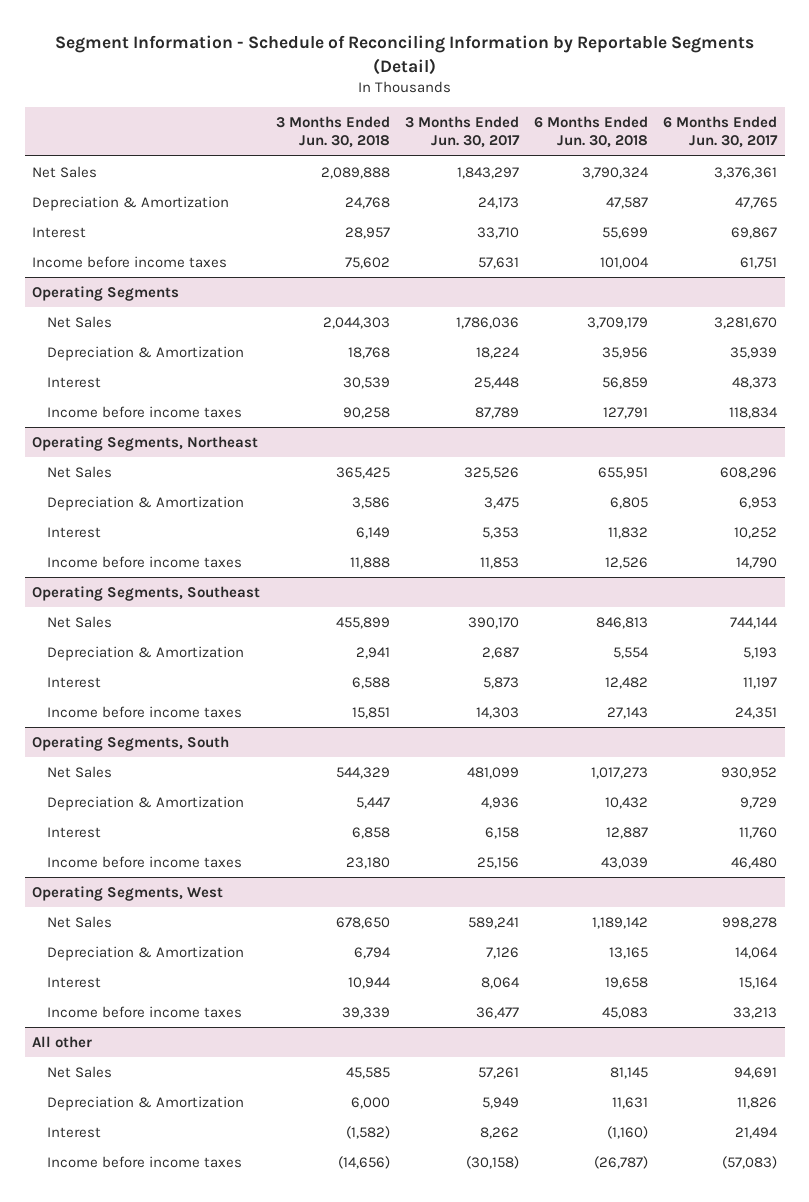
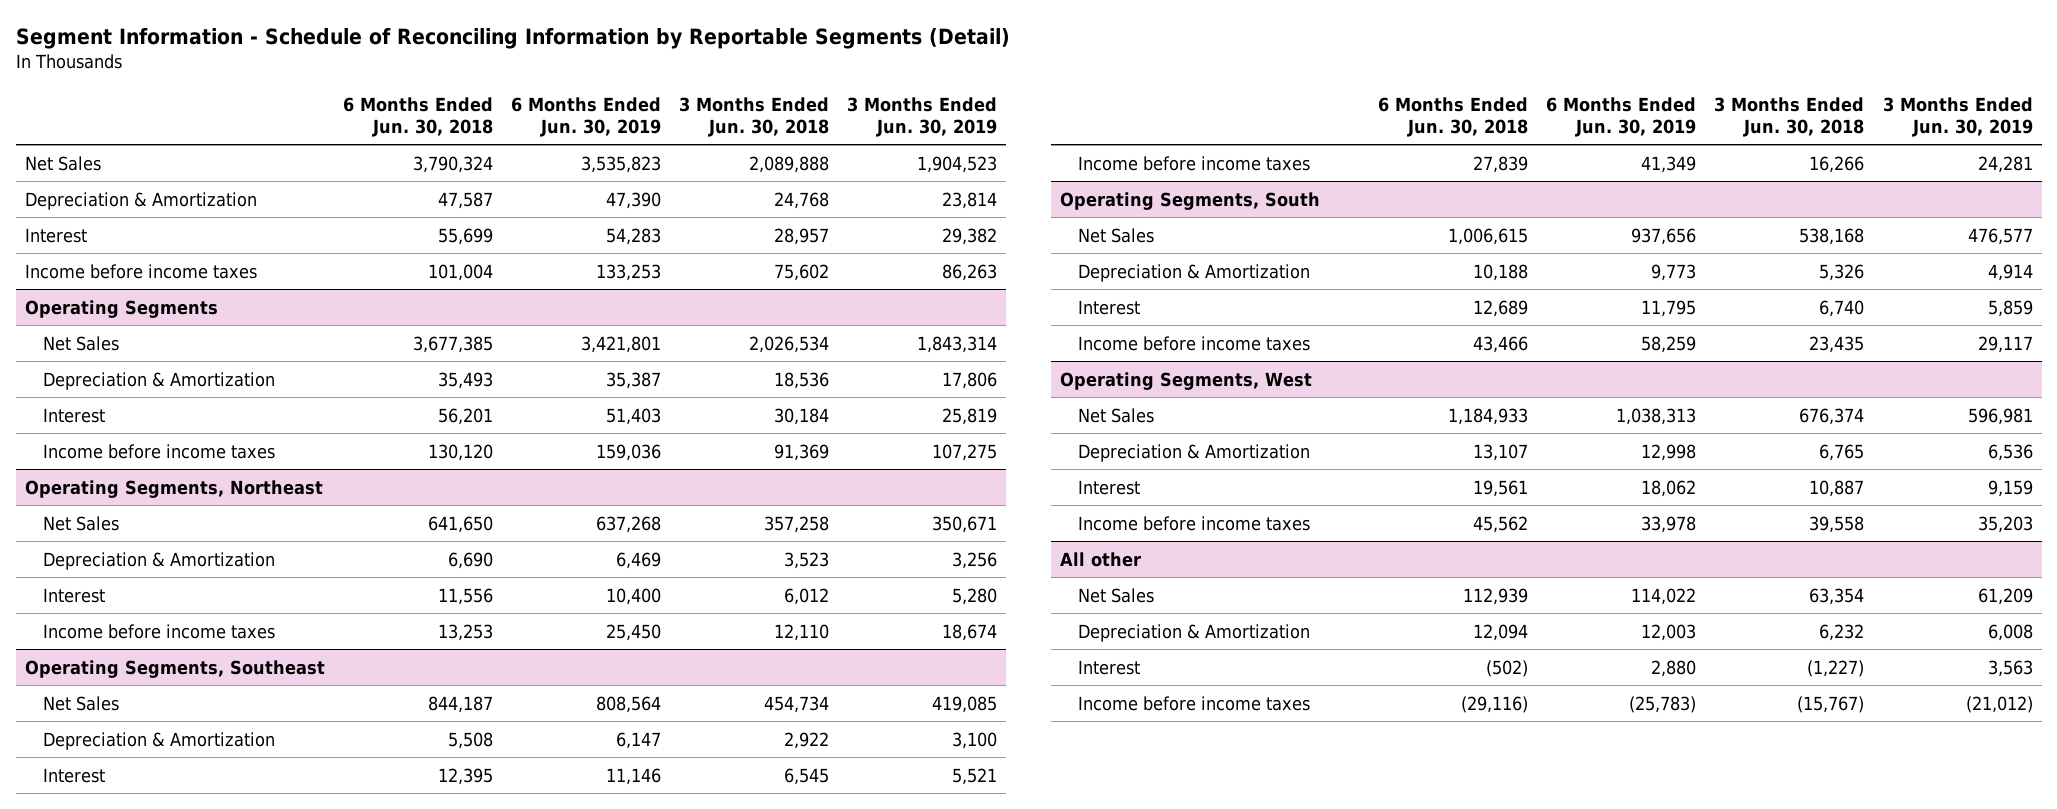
[404,115,520,149] 3 Months Ended Jun. 30, 2017 -> none
[662,115,778,149] 6 Months Ended Jun. 30, 2017 -> none
none -> [510,96,661,137] 6 Months Ended Jun. 30, 2019
none -> [847,96,998,137] 3 Months Ended Jun. 30, 2019
[322,316,390,329] 2,044,303 -> [749,335,830,353] 2,026,534
[586,316,648,329] 3,709,179 -> [412,335,493,353] 3,677,385
[347,346,390,359] 18,768 -> [774,371,830,389] 18,536
[601,346,648,359] 35,956 -> [437,371,493,389] 35,493
[342,376,390,389] 30,539 -> [774,407,830,425] 30,184
[601,376,648,389] 56,859 -> [437,407,493,425] 56,201
[342,406,390,419] 90,258 -> [774,443,830,461] 91,369
[602,406,648,419] 127,791 -> [427,443,493,461] 130,120
[335,466,390,479] 365,425 -> [764,515,830,533] 357,258
[597,466,648,479] 655,951 -> [427,515,493,533] 641,650
[351,496,390,509] 3,586 -> [784,551,830,569] 3,523
[609,496,648,509] 6,805 -> [447,551,493,569] 6,690
[355,526,390,539] 6,149 -> [784,587,830,605] 6,012
[607,526,648,539] 11,832 -> [437,587,493,605] 11,556
[349,556,390,569] 11,888 -> [774,623,830,641] 12,110
[604,556,648,569] 12,526 -> [437,623,493,641] 13,253
[335,616,390,629] 455,899 -> [764,695,830,713] 454,734
[595,616,648,629] 846,813 -> [427,695,493,713] 844,187
[355,646,390,659] 2,941 -> [784,731,830,749] 2,922
[612,646,649,659] 5,554 -> [447,731,493,749] 5,508
[351,676,390,689] 6,588 -> [784,767,830,785] 6,545
[604,676,648,689] 12,482 -> [437,767,493,785] 12,395
[351,706,390,719] 15,851 -> [1809,155,1865,173] 16,266
[606,706,648,719] 27,143 -> [1473,155,1529,173] 27,839
[335,766,390,779] 544,329 -> [1799,227,1865,245] 538,168
[590,766,648,779] 1,017,273 -> [1448,227,1529,245] 1,006,615
[355,796,390,809] 5,447 -> [1819,263,1865,281] 5,326
[604,796,648,809] 10,432 -> [1473,263,1529,281] 10,188
[351,826,390,839] 6,858 -> [1819,299,1865,317] 6,740
[605,826,648,839] 12,887 -> [1473,299,1529,317] 12,689
[345,856,390,869] 23,180 -> [1809,335,1865,353] 23,435
[600,856,648,869] 43,039 -> [1473,335,1529,353] 43,466
[335,916,390,929] 678,650 -> [1799,407,1865,425] 676,374
[591,916,648,929] 1,189,142 -> [1448,407,1529,425] 1,184,933
[353,946,391,959] 6,794 -> [1819,443,1865,461] 6,765
[608,946,648,959] 13,165 -> [1473,443,1529,461] 13,107
[347,976,391,989] 10,944 -> [1809,479,1865,497] 10,887
[604,976,648,989] 19,658 -> [1473,479,1529,497] 19,561
[341,1006,390,1019] 39,339 -> [1809,515,1865,533] 39,558
[601,1006,648,1019] 45,083 -> [1473,515,1529,533] 45,562
[345,1066,390,1079] 45,585 -> [1809,587,1865,605] 63,354
[609,1066,648,1079] 81,145 -> [1463,587,1529,605] 112,939
[350,1096,390,1109] 6,000 -> [1819,623,1865,641] 6,232
[611,1096,648,1109] 11,631 -> [1473,623,1529,641] 12,094
[345,1125,390,1139] (1,582) -> [1807,659,1865,677] (1,227)
[606,1125,648,1139] (1,160) -> [1486,659,1529,677] (502)
[337,1155,390,1169] (14,656) -> [1797,695,1865,713] (15,767)
[593,1155,648,1169] (26,787) -> [1461,695,1529,713] (29,116)

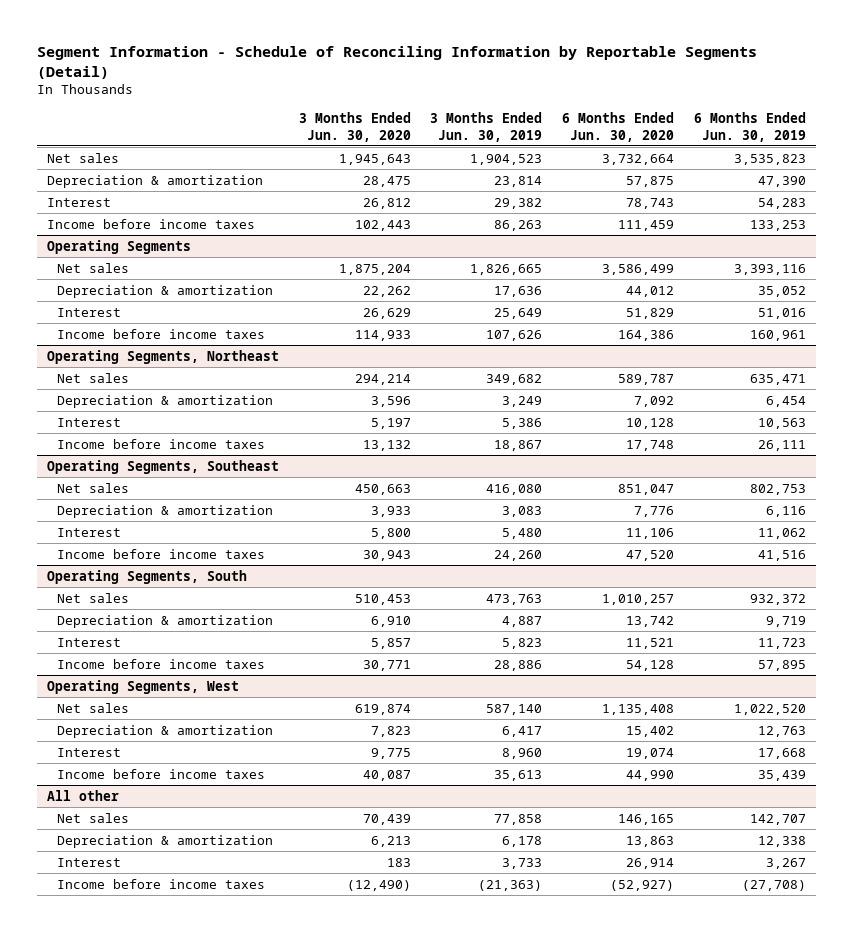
[342,96,493,137] 6 Months Ended Jun. 30, 2018 -> none
[679,96,830,137] 3 Months Ended Jun. 30, 2018 -> none
none -> [298,111,411,142] 3 Months Ended Jun. 30, 2020
none -> [562,111,675,142] 6 Months Ended Jun. 30, 2020
[24,155,101,171] Net Sales -> [46,152,119,163] Net sales
[24,191,257,210] Depreciation & Amortization -> [46,174,263,188] Depreciation & amortization
[42,335,119,351] Net Sales -> [57,262,130,273] Net sales
[580,335,661,353] 3,421,801 -> [733,263,806,275] 3,393,116
[917,335,998,353] 1,843,314 -> [470,263,543,275] 1,826,665
[42,371,275,390] Depreciation & Amortization -> [57,284,274,298] Depreciation & amortization
[605,371,661,389] 35,387 -> [757,285,806,297] 35,052
[942,371,998,389] 17,806 -> [494,285,543,297] 17,636
[605,407,661,425] 51,403 -> [757,307,806,319] 51,016
[942,407,998,425] 25,819 -> [494,307,543,319] 25,649
[595,443,661,461] 159,036 -> [749,329,806,341] 160,961
[932,443,998,461] 107,275 -> [486,329,543,341] 107,626
[42,515,119,531] Net Sales -> [57,372,130,383] Net sales
[595,515,661,533] 637,268 -> [749,373,806,385] 635,471
[932,515,998,533] 350,671 -> [486,373,543,385] 349,682
[42,551,275,570] Depreciation & Amortization -> [57,394,274,408] Depreciation & amortization
[615,551,661,569] 6,469 -> [765,395,806,407] 6,454
[952,551,998,569] 3,256 -> [502,395,543,407] 3,249
[605,587,661,605] 10,400 -> [757,417,806,429] 10,563
[952,587,998,605] 5,280 -> [502,417,543,429] 5,386
[605,623,661,641] 25,450 -> [757,439,806,451] 26,111
[942,623,998,641] 18,674 -> [494,439,543,451] 18,867
[42,695,119,711] Net Sales -> [57,482,130,493] Net sales
[595,695,661,713] 808,564 -> [749,483,806,495] 802,753
[932,695,998,713] 419,085 -> [486,483,543,495] 416,080
[42,731,275,750] Depreciation & Amortization -> [57,504,274,518] Depreciation & amortization
[615,731,661,749] 6,147 -> [765,505,806,517] 6,116
[952,731,998,749] 3,100 -> [502,505,543,517] 3,083
[605,767,661,785] 11,146 -> [757,527,806,539] 11,062
[952,767,998,785] 5,521 -> [502,527,543,539] 5,480
[1641,155,1697,173] 41,349 -> [757,549,806,561] 41,516
[1977,155,2033,173] 24,281 -> [494,549,543,561] 24,260
[1078,227,1155,243] Net Sales -> [57,592,130,603] Net sales
[1631,227,1697,245] 937,656 -> [749,593,806,605] 932,372
[1967,227,2033,245] 476,577 -> [486,593,543,605] 473,763
[1078,263,1311,282] Depreciation & Amortization -> [57,614,274,628] Depreciation & amortization
[1651,263,1697,281] 9,773 -> [765,615,806,627] 9,719
[1987,263,2033,281] 4,914 -> [502,615,543,627] 4,887
[1641,299,1697,317] 11,795 -> [757,637,806,649] 11,723
[1987,299,2033,317] 5,859 -> [502,637,543,649] 5,823
[1641,335,1697,353] 58,259 -> [757,659,806,671] 57,895
[1977,335,2033,353] 29,117 -> [494,659,543,671] 28,886
[1078,407,1155,423] Net Sales -> [57,702,130,713] Net sales
[1616,407,1697,425] 1,038,313 -> [733,703,806,715] 1,022,520
[1967,407,2033,425] 596,981 -> [486,703,543,715] 587,140
[1078,443,1311,462] Depreciation & Amortization -> [57,724,274,738] Depreciation & amortization
[1641,443,1697,461] 12,998 -> [757,725,806,737] 12,763
[1987,443,2033,461] 6,536 -> [502,725,543,737] 6,417
[1641,479,1697,497] 18,062 -> [757,747,806,759] 17,668
[1987,479,2033,497] 9,159 -> [502,747,543,759] 8,960
[1641,515,1697,533] 33,978 -> [757,769,806,781] 35,439
[1977,515,2033,533] 35,203 -> [494,769,543,781] 35,613
[1078,587,1155,603] Net Sales -> [57,812,130,823] Net sales
[1631,587,1697,605] 114,022 -> [749,813,806,825] 142,707
[1977,587,2033,605] 61,209 -> [494,813,543,825] 77,858
[1078,623,1311,642] Depreciation & Amortization -> [57,834,274,848] Depreciation & amortization
[1641,623,1697,641] 12,003 -> [757,835,806,847] 12,338
[1987,623,2033,641] 6,008 -> [502,835,543,847] 6,178
[1651,659,1697,677] 2,880 -> [765,857,806,869] 3,267
[1987,659,2033,677] 3,563 -> [502,857,543,869] 3,733
[1629,695,1697,713] (25,783) -> [741,879,806,891] (27,708)
[1965,695,2033,713] (21,012) -> [478,879,543,891] (21,363)

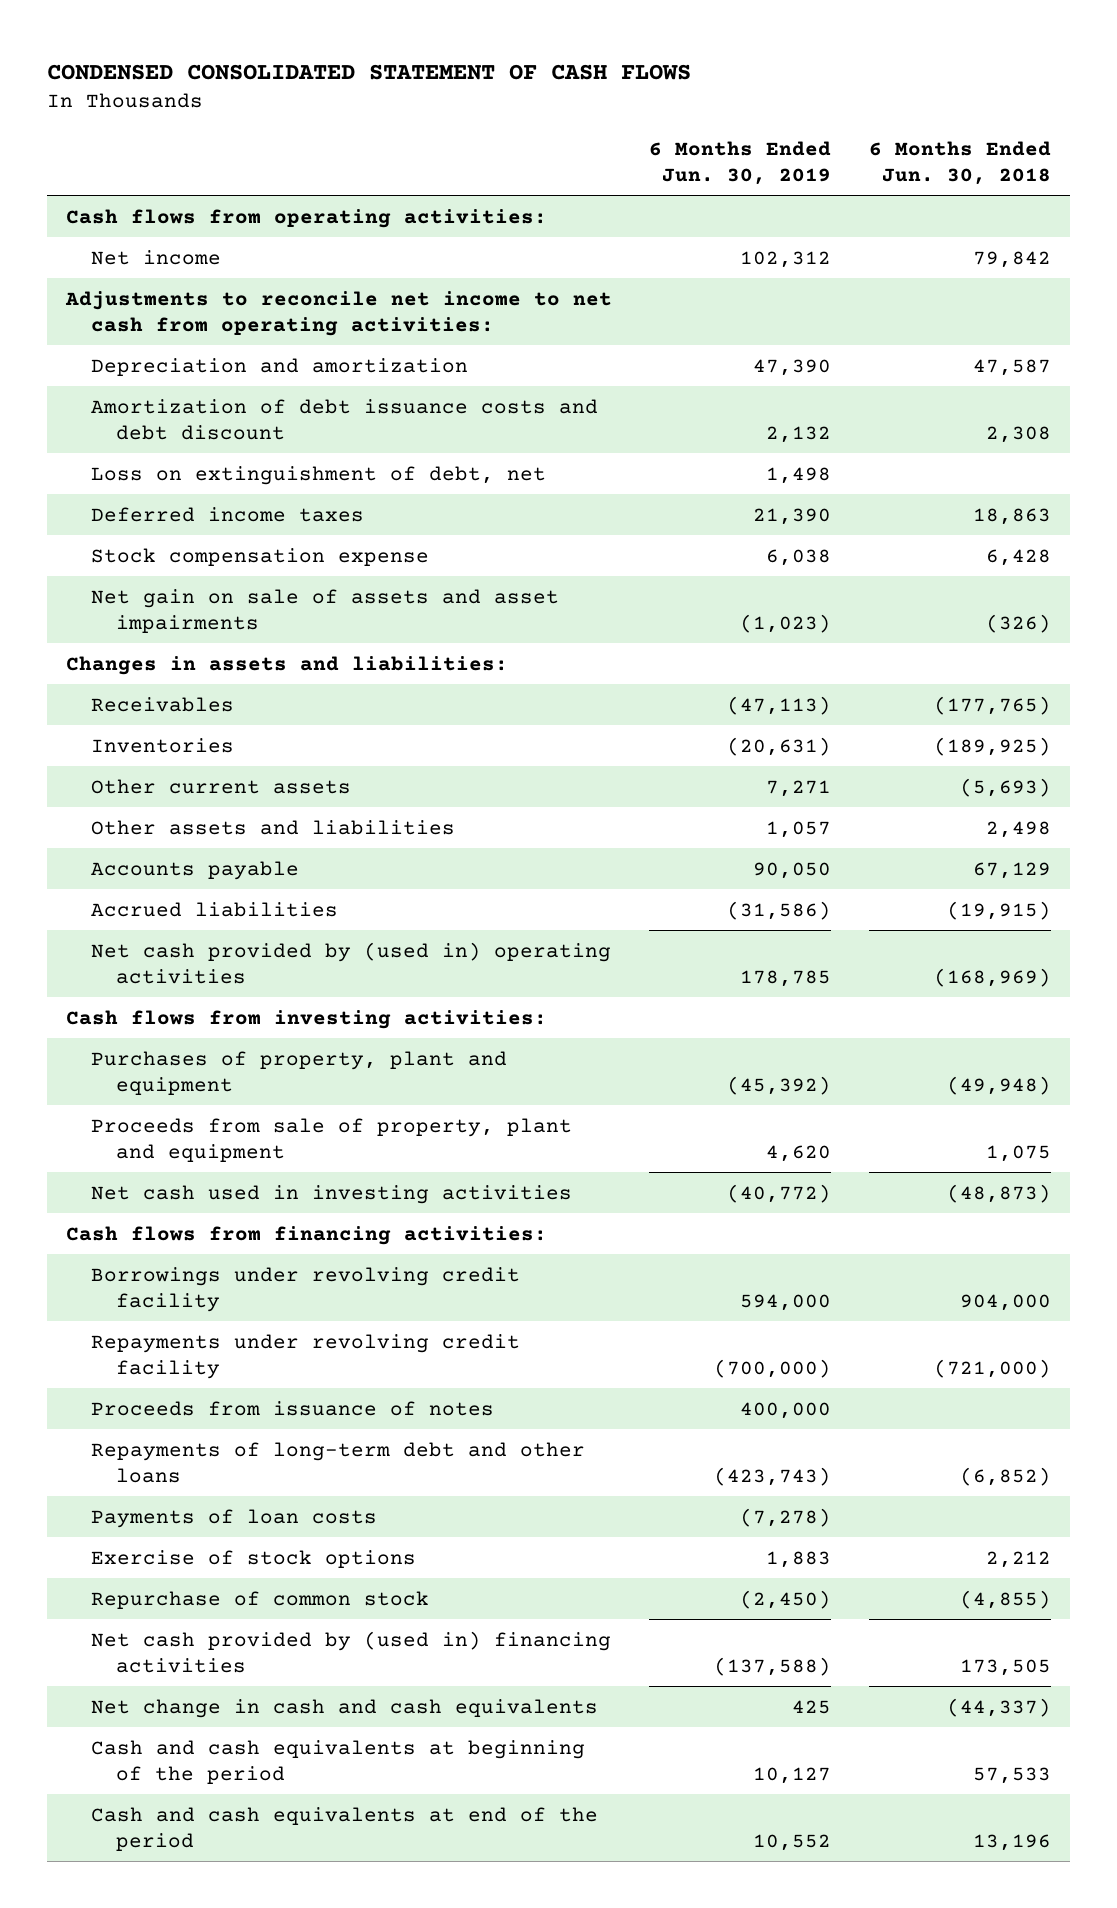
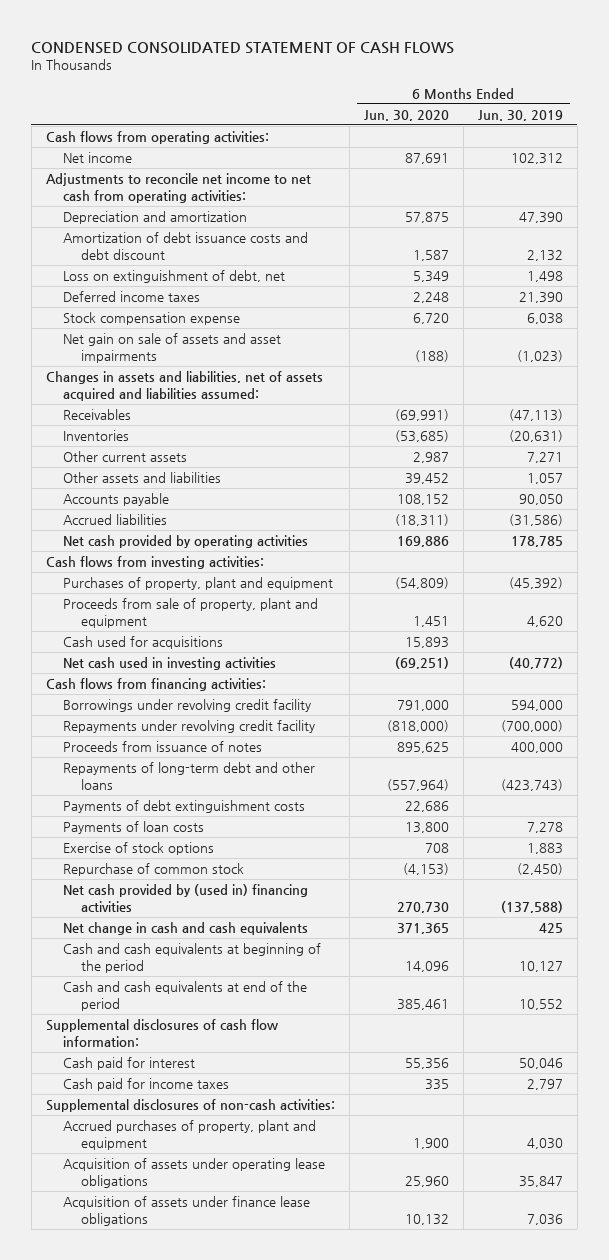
[868,140,1051,185] 6 Months Ended Jun. 30, 2018 -> none
none -> [363,109,449,121] Jun. 30, 2020
[65,655,508,675] Changes in assets and liabilities: -> [45,371,323,401] Changes in assets and liabilities, net of assets acquired and liabilities assumed:
[90,941,611,984] Net cash provided by (used in) operating activities -> [63,535,309,549] Net cash provided by operating activities
none -> [63,636,224,650] Cash used for acquisitions
none -> [63,800,306,814] Payments of debt extinguishment costs
[740,1507,832,1527] (7,278) -> [526,822,563,834] 7,278
none -> [45,1019,279,1047] Supplemental disclosures of cash flow information:
none -> [63,1057,196,1071] Cash paid for interest
none -> [63,1078,230,1092] Cash paid for income taxes
none -> [45,1099,335,1113] Supplemental disclosures of non-cash activities:
none -> [63,1120,317,1150] Accrued purchases of property, plant and equipment
none -> [63,1158,326,1188] Acquisition of assets under operating lease obligations
none -> [63,1196,311,1226] Acquisition of assets under finance lease obligations

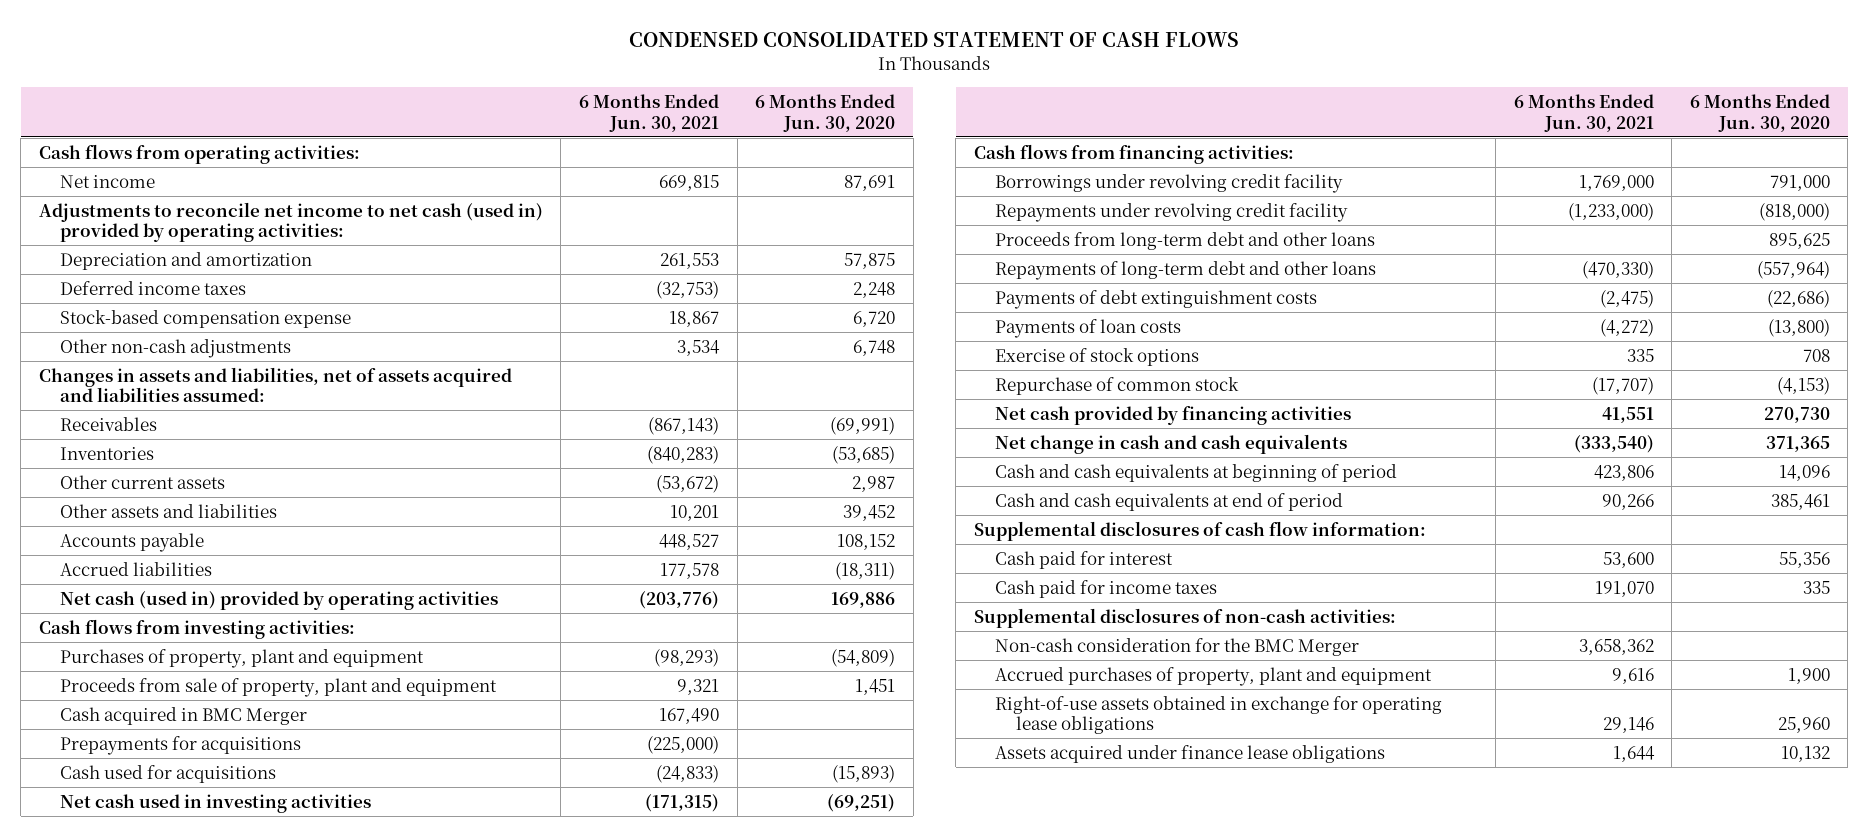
[477,109,563,121] Jun. 30, 2019 -> none
none -> [578,93,719,132] 6 Months Ended Jun. 30, 2021
[45,173,311,203] Adjustments to reconcile net income to net cash from operating activities: -> [38,201,543,243] Adjustments to reconcile net income to net cash (used in) provided by operating activities:
[63,232,309,260] Amortization of debt issuance costs and debt discount -> none
[63,270,286,284] Loss on extinguishment of debt, net -> none
[63,333,282,363] Net gain on sale of assets and asset impairments -> none
[63,312,241,326] Stock compensation expense -> [60,309,352,328] Stock-based compensation expense
none -> [60,338,292,358] Other non-cash adjustments
[63,535,309,549] Net cash provided by operating activities -> [60,590,499,610] Net cash (used in) provided by operating activities
none -> [60,706,308,725] Cash acquired in BMC Merger
none -> [60,735,302,755] Prepayments for acquisitions
[404,637,449,649] 15,893 -> [832,764,896,783] (15,893)
[63,741,263,753] Proceeds from issuance of notes -> [994,231,1375,250] Proceeds from long-term debt and other loans
[404,801,449,813] 22,686 -> [1766,289,1830,308] (22,686)
[404,822,449,834] 13,800 -> [1767,318,1830,337] (13,800)
[63,884,309,912] Net cash provided by (used in) financing activities -> [994,405,1351,425] Net cash provided by financing activities
[63,943,322,973] Cash and cash equivalents at beginning of the period -> [994,463,1397,482] Cash and cash equivalents at beginning of period
[63,981,308,1011] Cash and cash equivalents at end of the period -> [994,492,1343,511] Cash and cash equivalents at end of period
none -> [994,637,1359,656] Non-cash consideration for the BMC Merger
[63,1158,326,1188] Acquisition of assets under operating lease obligations -> [994,695,1442,735] Right-of-use assets obtained in exchange for operating lease obligations
[63,1196,311,1226] Acquisition of assets under finance lease obligations -> [994,744,1385,763] Assets acquired under finance lease obligations

